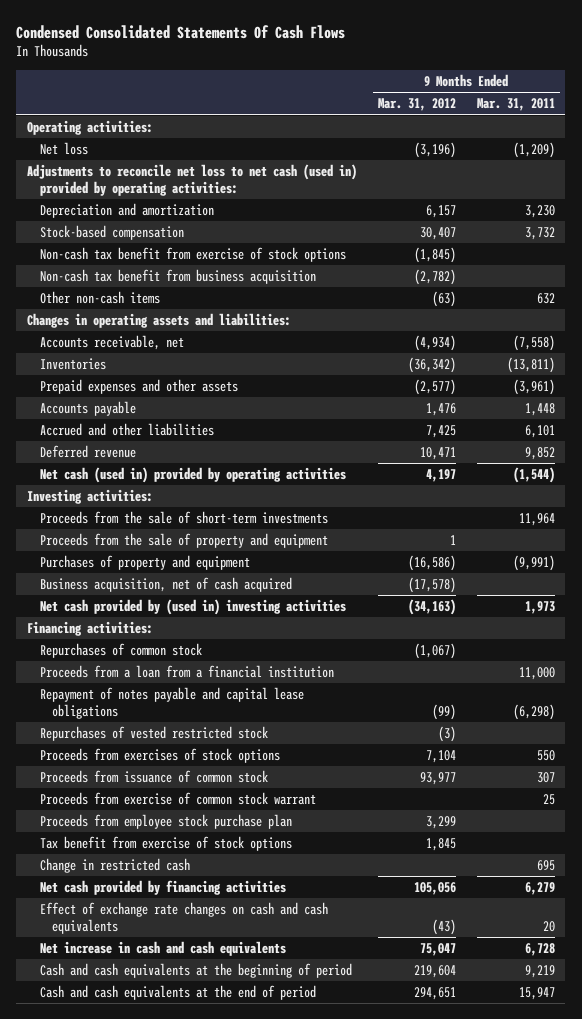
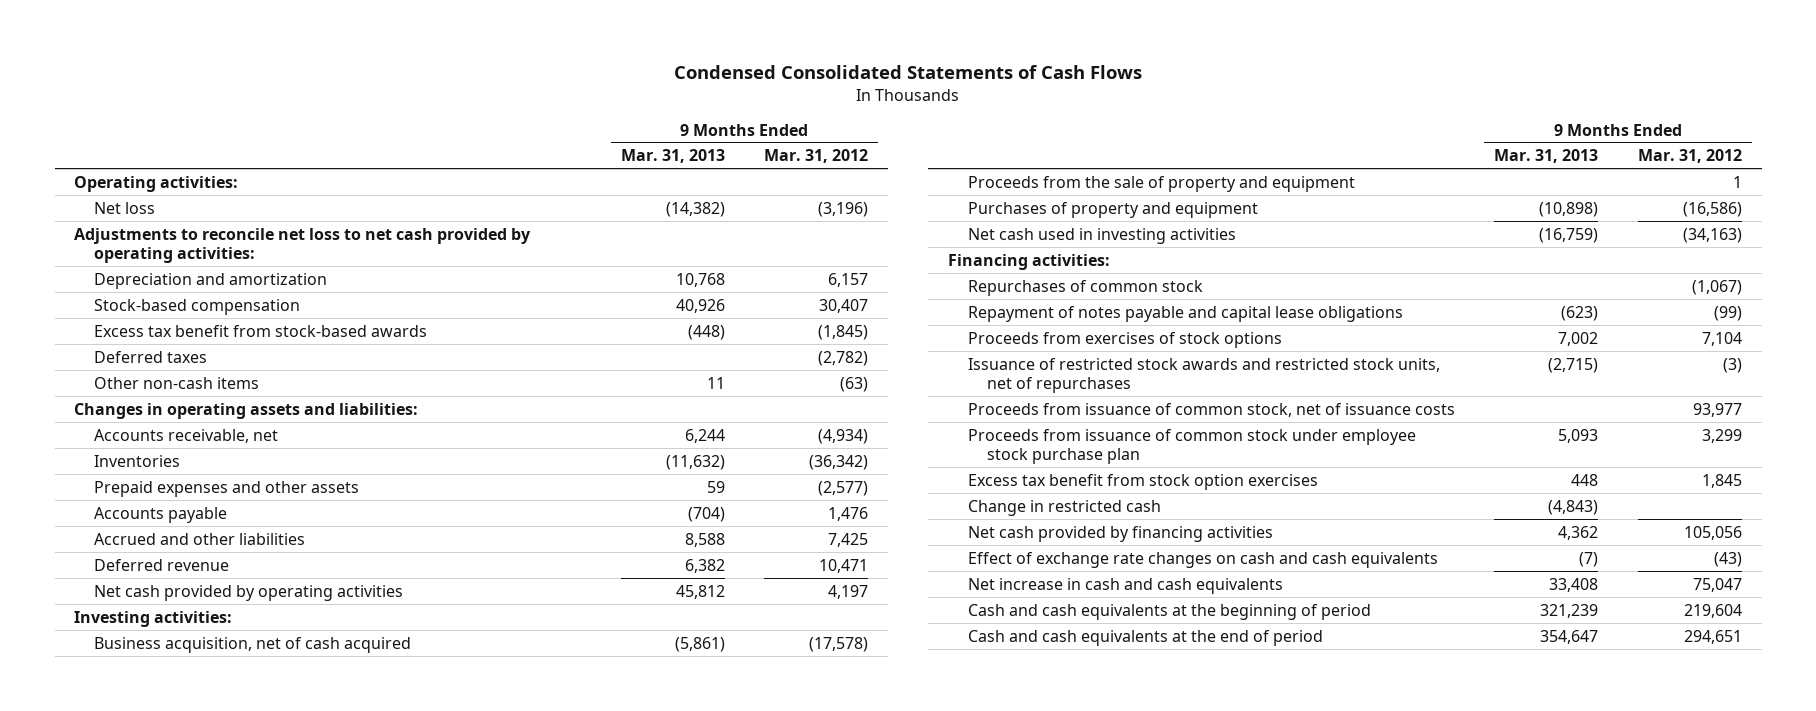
[16,24,346,39] Condensed Consolidated Statements Of Cash Flows -> [674,65,1143,80] Condensed Consolidated Statements of Cash Flows
[476,98,555,112] Mar. 31, 2011 -> none
none -> [620,149,725,164] Mar. 31, 2013
[26,164,357,197] Adjustments to reconcile net loss to net cash (used in) provided by operating activities: -> [74,227,532,264] Adjustments to reconcile net loss to net cash provided by operating activities:
[39,247,346,263] Non-cash tax benefit from exercise of stock options -> [94,324,428,337] Excess tax benefit from stock-based awards
[39,269,316,285] Non-cash tax benefit from business acquisition -> [94,350,208,363] Deferred taxes
[39,467,346,484] Net cash (used in) provided by operating activities -> [94,584,404,601] Net cash provided by operating activities
[39,511,328,525] Proceeds from the sale of short-term investments -> none
[39,577,292,593] Business acquisition, net of cash acquired -> [94,636,412,653] Business acquisition, net of cash acquired
[39,599,346,616] Net cash provided by (used in) investing activities -> [967,227,1236,244] Net cash used in investing activities
[39,665,334,679] Proceeds from a loan from a financial institution -> none
[39,726,268,742] Repurchases of vested restricted stock -> none
[39,792,316,806] Proceeds from exercise of common stock warrant -> none
none -> [967,357,1440,394] Issuance of restricted stock awards and restricted stock units, net of repurchases
[39,770,268,784] Proceeds from issuance of common stock -> [967,402,1455,417] Proceeds from issuance of common stock, net of issuance costs
[39,814,292,830] Proceeds from employee stock purchase plan -> [967,428,1416,465] Proceeds from issuance of common stock under employee stock purchase plan
[39,836,292,852] Tax benefit from exercise of stock options -> [967,473,1318,490] Excess tax benefit from stock option exercises

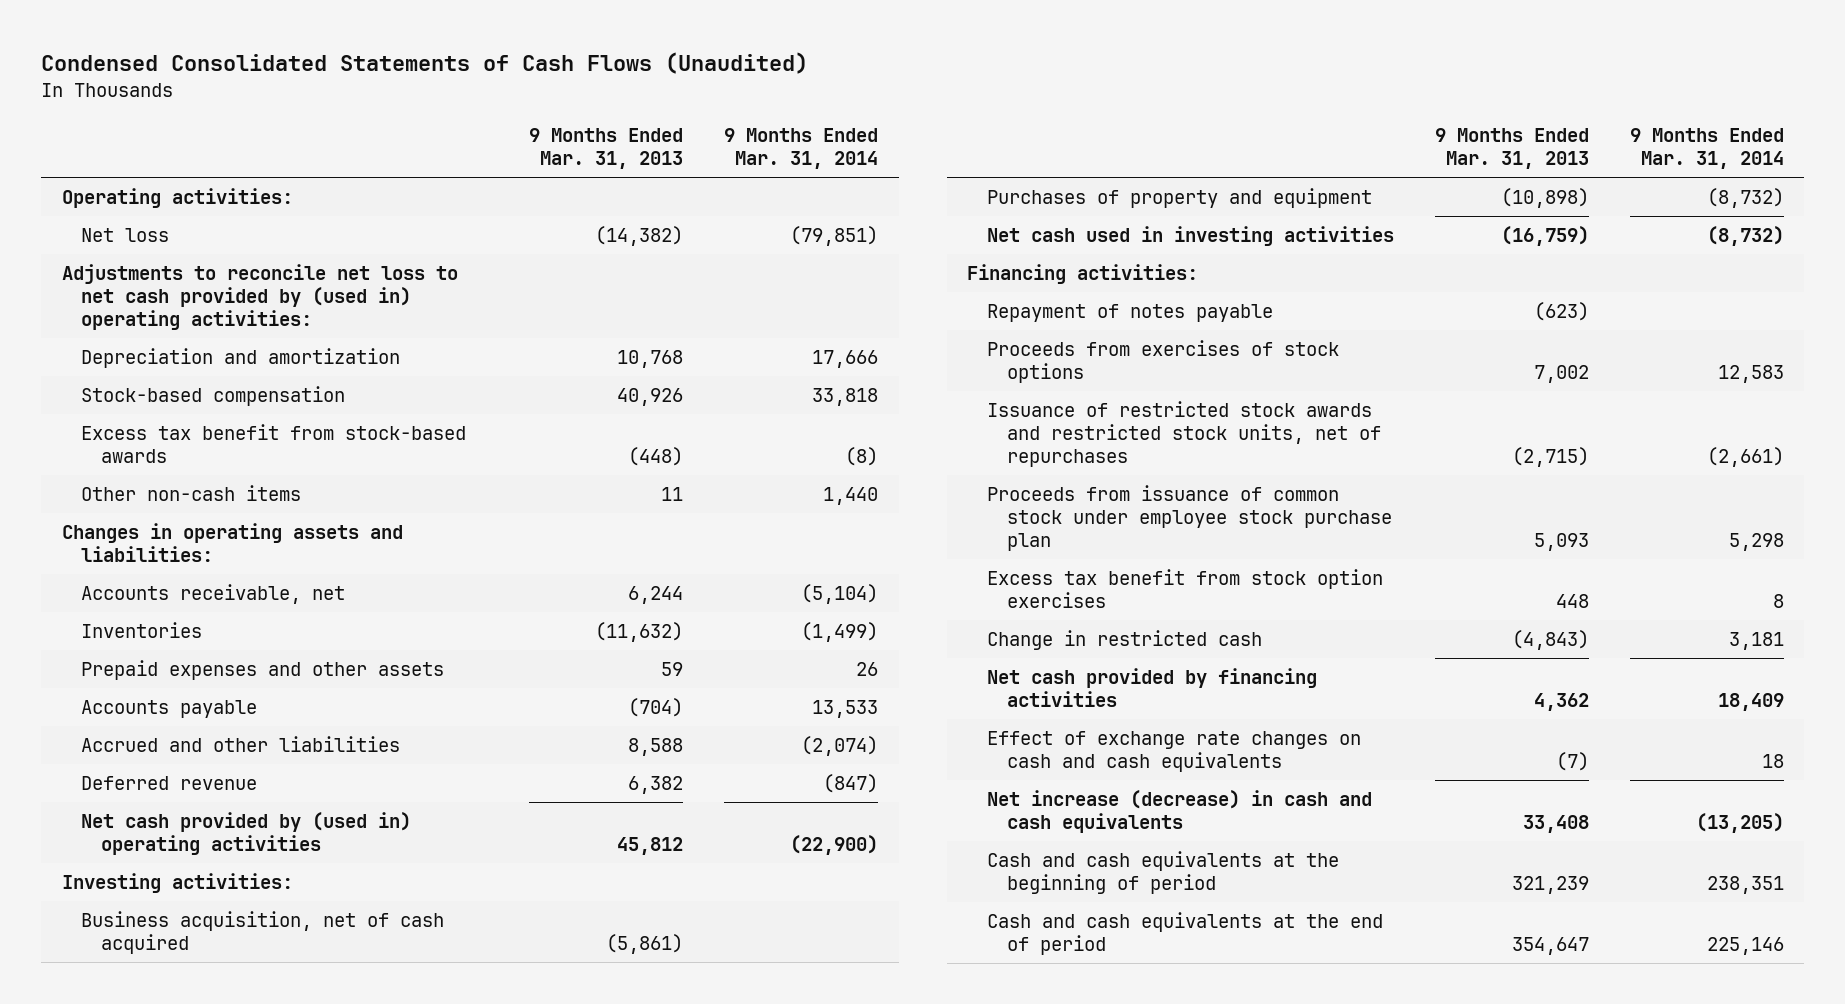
[674,65,1143,80] Condensed Consolidated Statements of Cash Flows -> [41,51,809,74] Condensed Consolidated Statements of Cash Flows (Unaudited)
[764,149,869,164] Mar. 31, 2012 -> none
none -> [724,127,879,170] 9 Months Ended Mar. 31, 2014
[74,227,532,264] Adjustments to reconcile net loss to net cash provided by operating activities: -> [61,264,458,331] Adjustments to reconcile net loss to net cash provided by (used in) operating activities:
[94,350,208,363] Deferred taxes -> none
[94,584,404,601] Net cash provided by operating activities -> [81,812,412,856] Net cash provided by (used in) operating activities
[967,175,1355,192] Proceeds from the sale of property and equipment -> none
[967,279,1203,296] Repurchases of common stock -> none
[967,305,1403,322] Repayment of notes payable and capital lease obligations -> [986,304,1273,323] Repayment of notes payable
[967,402,1455,417] Proceeds from issuance of common stock, net of issuance costs -> none
[967,577,1283,594] Net increase in cash and cash equivalents -> [986,790,1372,834] Net increase (decrease) in cash and cash equivalents

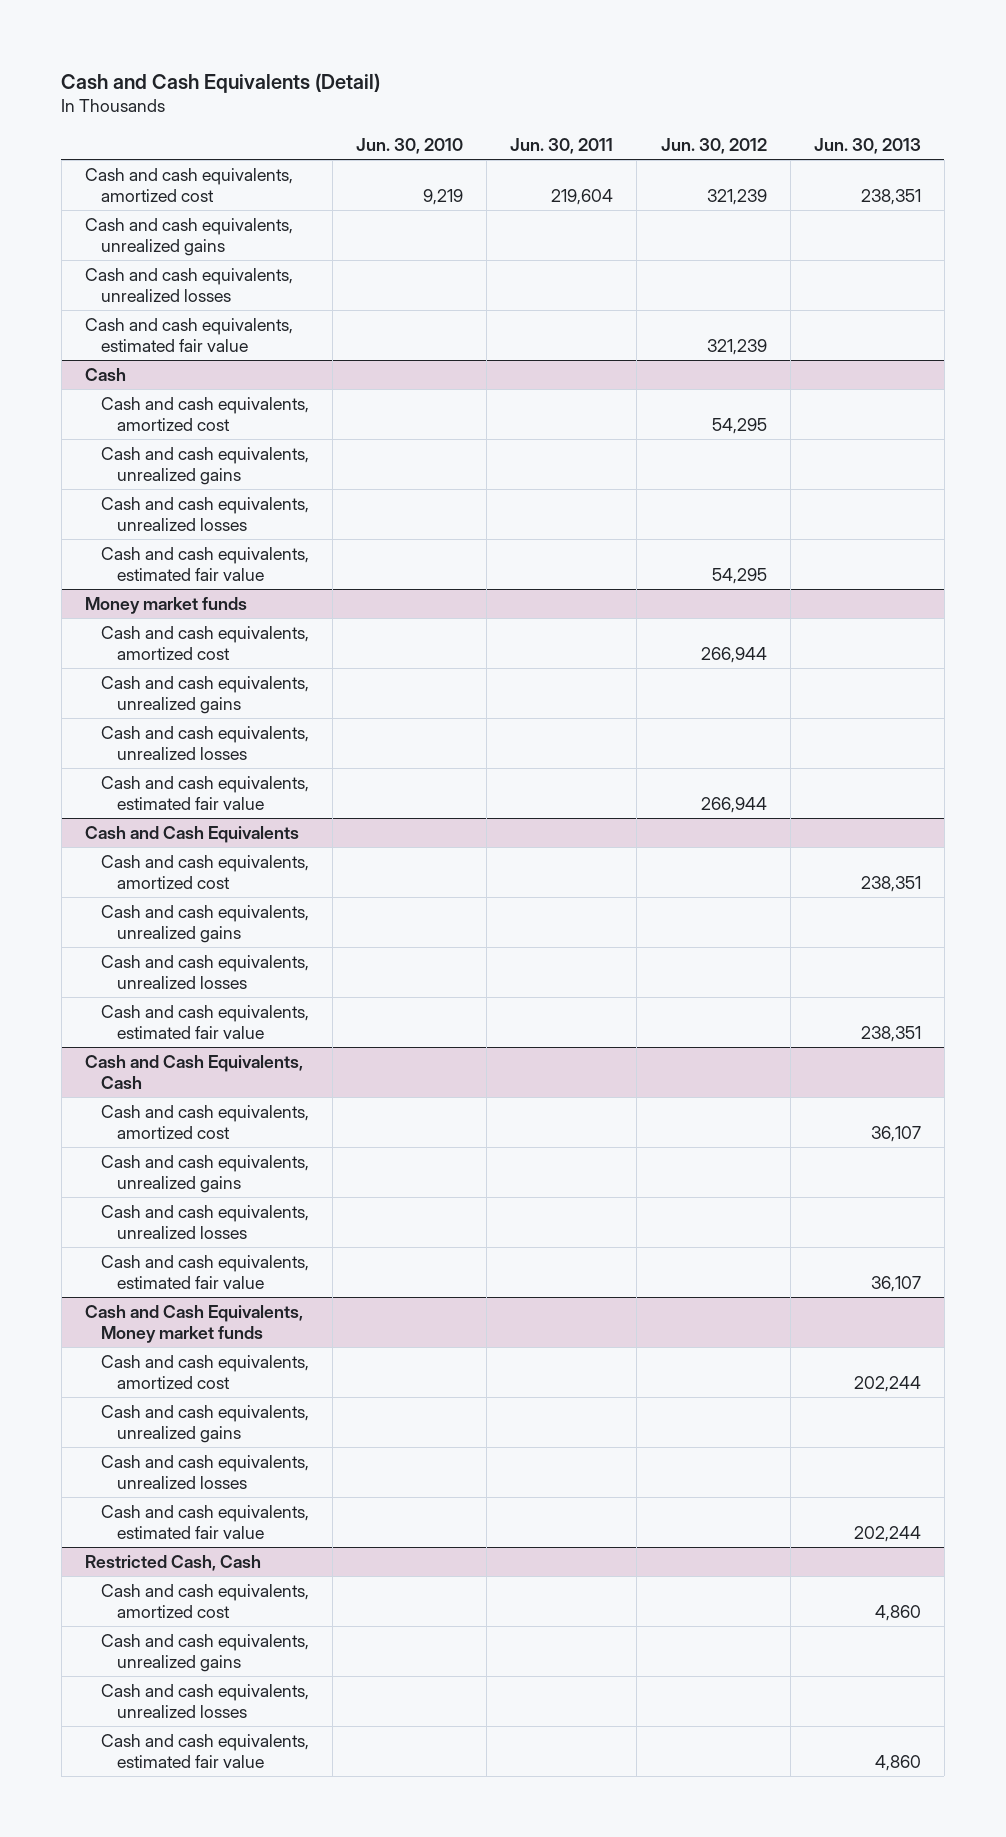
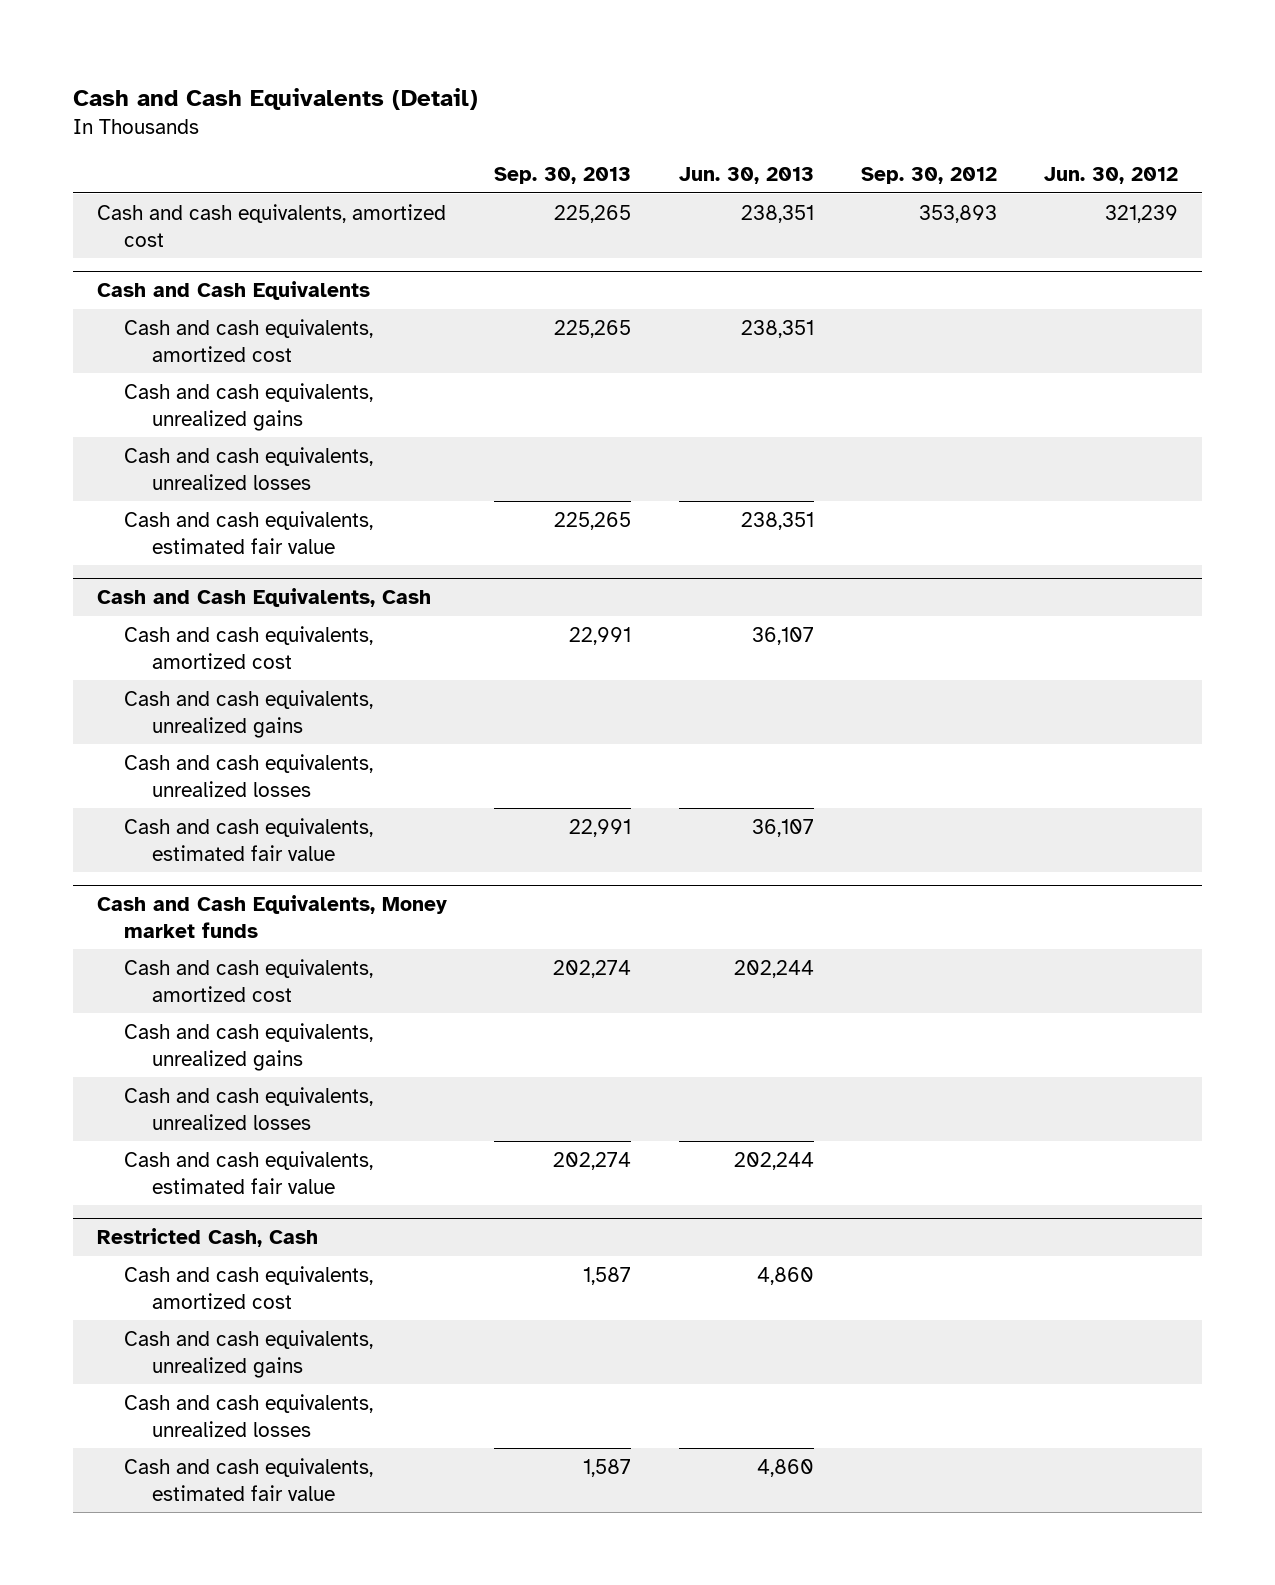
[356,137,464,154] Jun. 30, 2010 -> none
[510,137,614,154] Jun. 30, 2011 -> none
none -> [494,167,632,185] Sep. 30, 2013
none -> [860,167,997,185] Sep. 30, 2012
[84,218,293,256] Cash and cash equivalents, unrealized gains -> none
[84,268,293,302] Cash and cash equivalents, unrealized losses -> none
[84,318,293,352] Cash and cash equivalents, estimated fair value -> none
[84,368,126,382] Cash -> none
[100,397,309,431] Cash and cash equivalents, amortized cost -> none
[100,447,309,485] Cash and cash equivalents, unrealized gains -> none
[100,497,309,531] Cash and cash equivalents, unrealized losses -> none
[100,547,309,581] Cash and cash equivalents, estimated fair value -> none
[84,597,247,615] Money market funds -> none
[100,626,309,660] Cash and cash equivalents, amortized cost -> none
[100,676,309,714] Cash and cash equivalents, unrealized gains -> none
[100,726,309,760] Cash and cash equivalents, unrealized losses -> none
[100,776,309,810] Cash and cash equivalents, estimated fair value -> none

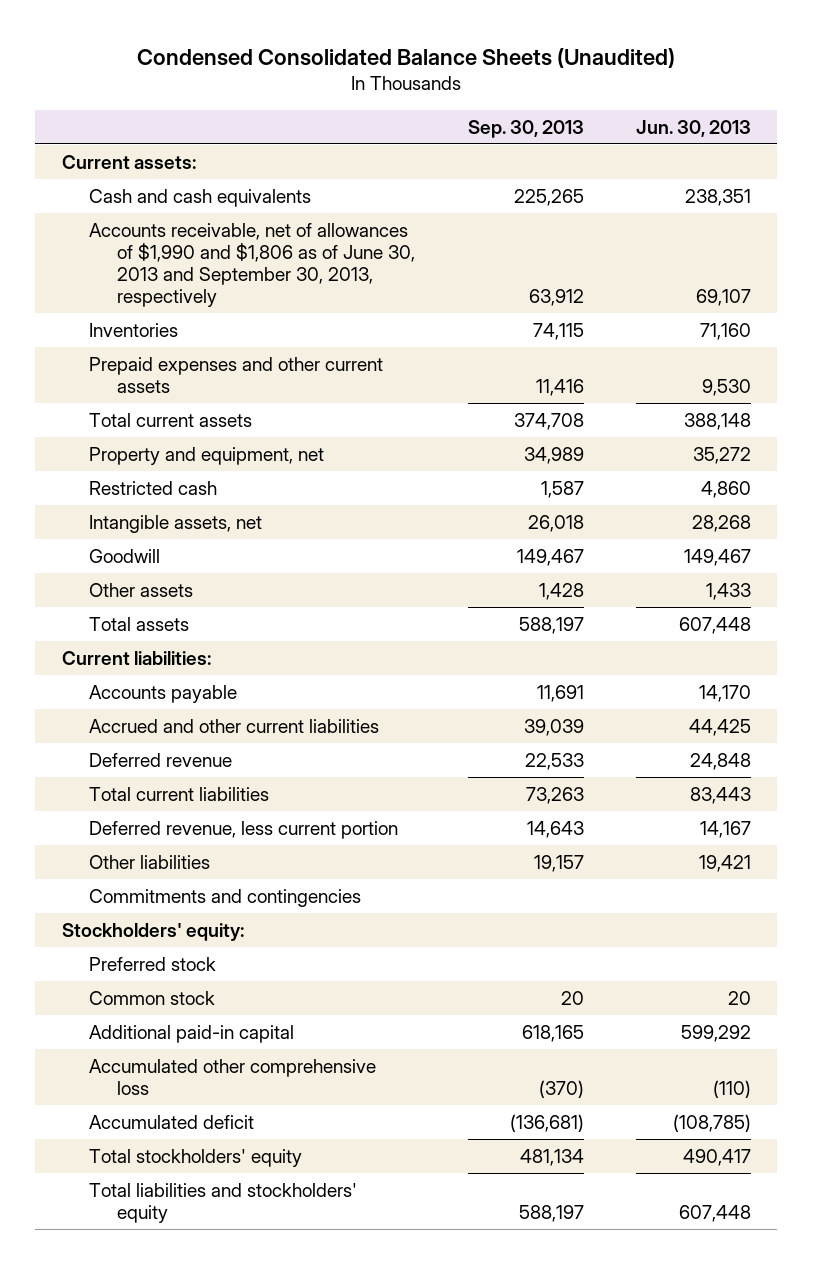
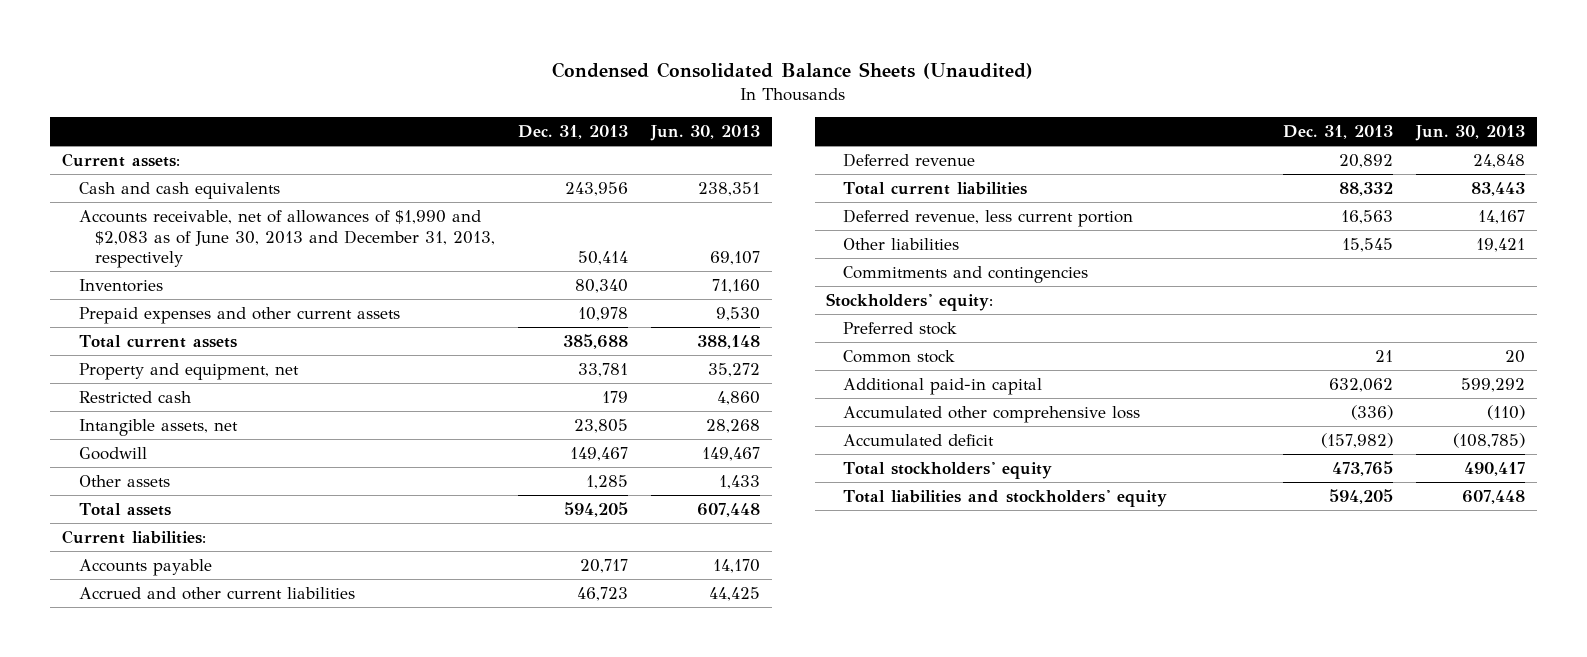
[467,119,584,138] Sep. 30, 2013 -> none
none -> [518,125,629,140] Dec. 31, 2013
[89,223,415,308] Accounts receivable, net of allowances of $1,990 and $1,806 as of June 30, 2013 and September 30, 2013, respectively -> [78,209,496,269] Accounts receivable, net of allowances of $1,990 and $2,083 as of June 30, 2013 and December 31, 2013, respectively

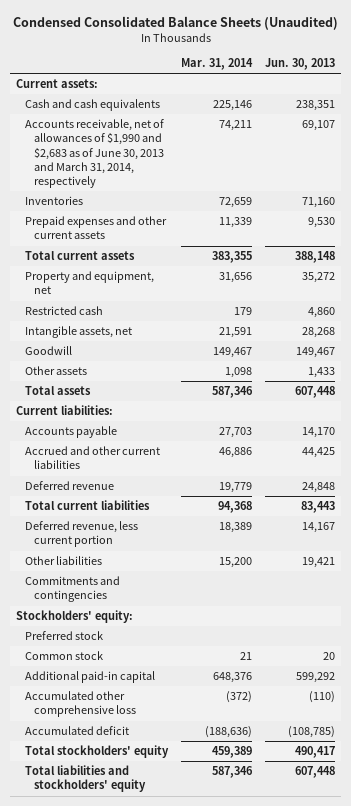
[518,125,629,140] Dec. 31, 2013 -> none
none -> [180,58,253,71] Mar. 31, 2014
[78,209,496,269] Accounts receivable, net of allowances of $1,990 and $2,083 as of June 30, 2013 and December 31, 2013, respectively -> [24,119,164,188] Accounts receivable, net of allowances of $1,990 and $2,683 as of June 30, 2013 and March 31, 2014, respectively

